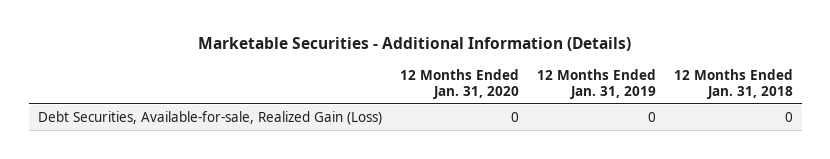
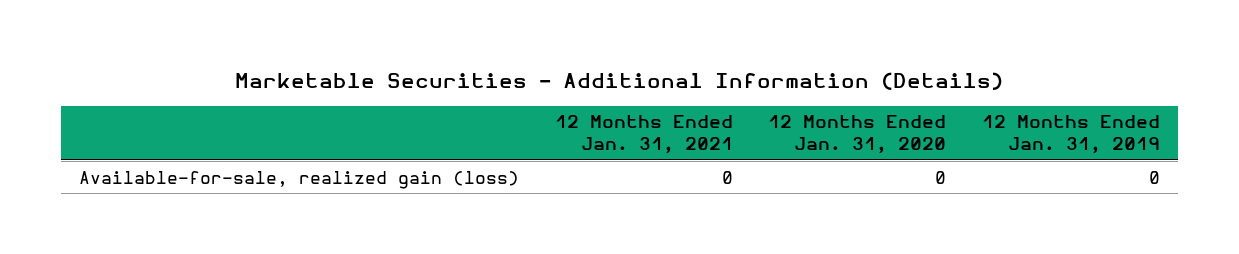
[673,69,793,100] 12 Months Ended Jan. 31, 2018 -> none
none -> [554,115,733,155] 12 Months Ended Jan. 31, 2021
[37,111,382,126] Debt Securities, Available-for-sale, Realized Gain (Loss) -> [78,170,519,189] Available-for-sale, realized gain (loss)

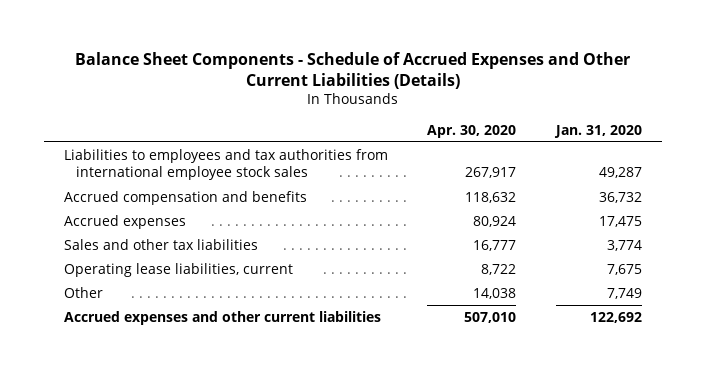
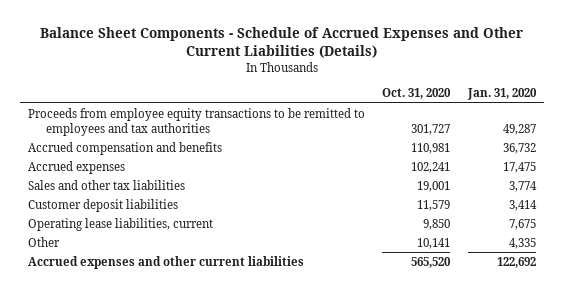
[427,124,517,138] Apr. 30, 2020 -> none
none -> [382,88,452,100] Oct. 31, 2020
[63,148,388,181] Liabilities to employees and tax authorities from international employee stock sales -> [28,107,366,136] Proceeds from employee equity transactions to be remitted to employees and tax authorities
none -> [28,198,179,212] Customer deposit liabilities
[606,287,642,299] 7,749 -> [508,237,536,249] 4,335

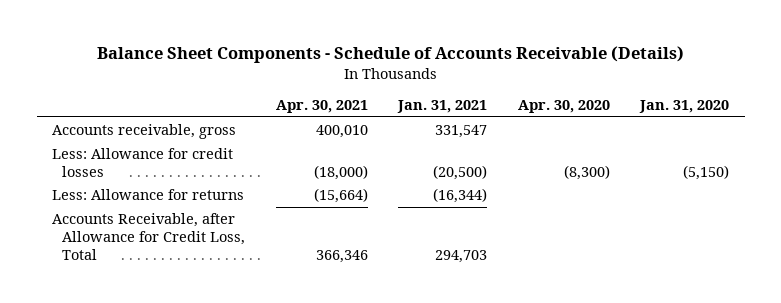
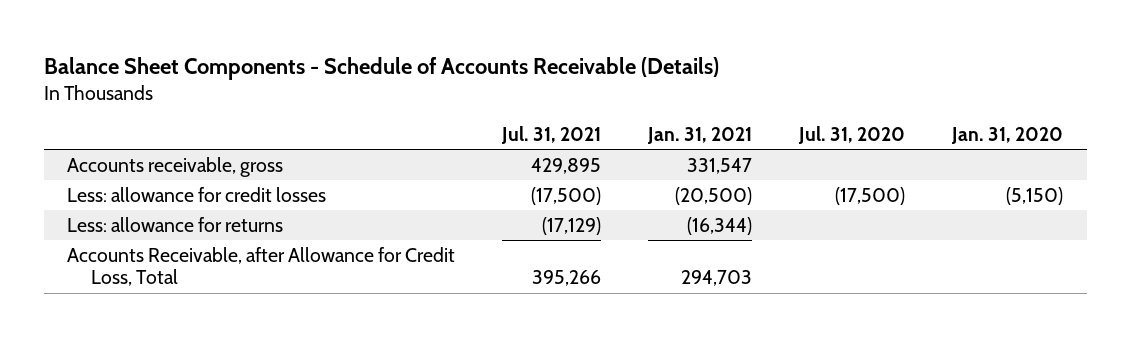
[275,100,368,114] Apr. 30, 2021 -> none
[517,100,610,114] Apr. 30, 2020 -> none
none -> [501,125,602,144] Jul. 31, 2021
none -> [798,125,906,144] Jul. 31, 2020
[51,147,233,177] Less: Allowance for credit losses -> [67,186,327,202] Less: allowance for credit losses
[51,188,244,200] Less: Allowance for returns -> [67,216,284,232] Less: allowance for returns

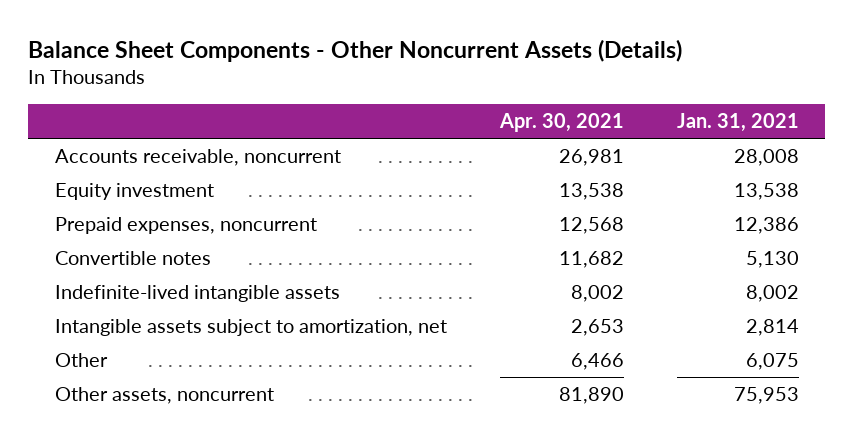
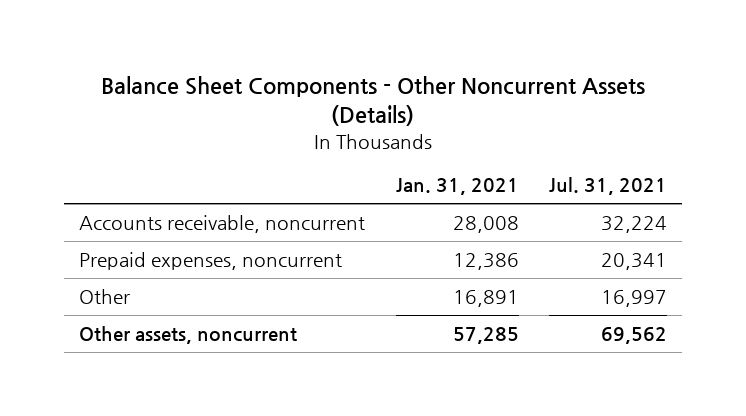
[498,112,624,132] Apr. 30, 2021 -> none
none -> [548,177,667,196] Jul. 31, 2021
[54,183,214,201] Equity investment -> none
[54,251,211,266] Convertible notes -> none
[54,285,340,303] Indefinite-lived intangible assets -> none
[54,319,447,337] Intangible assets subject to amortization, net -> none
[745,353,799,371] 6,075 -> [452,290,519,308] 16,891
[733,387,799,405] 75,953 -> [452,327,519,345] 57,285

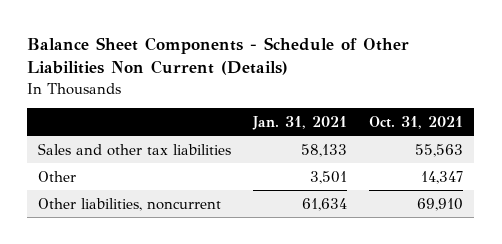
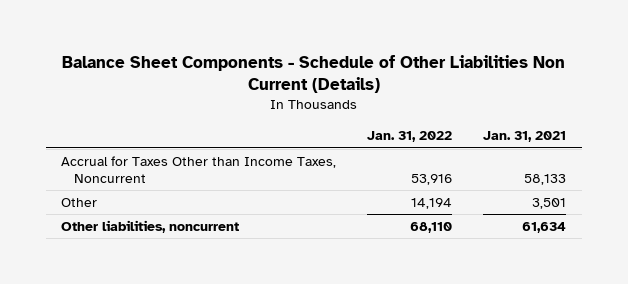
[369,115,464,129] Oct. 31, 2021 -> none
none -> [367,131,453,143] Jan. 31, 2022
[38,142,232,156] Sales and other tax liabilities -> [61,155,337,183] Accrual for Taxes Other than Income Taxes, Noncurrent

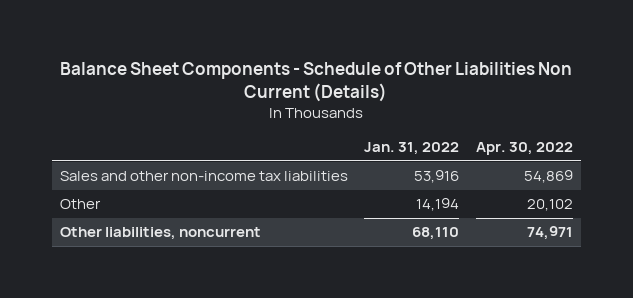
[483,131,567,143] Jan. 31, 2021 -> none
none -> [475,142,573,156] Apr. 30, 2022
[61,155,337,183] Accrual for Taxes Other than Income Taxes, Noncurrent -> [59,171,348,182] Sales and other non-income tax liabilities

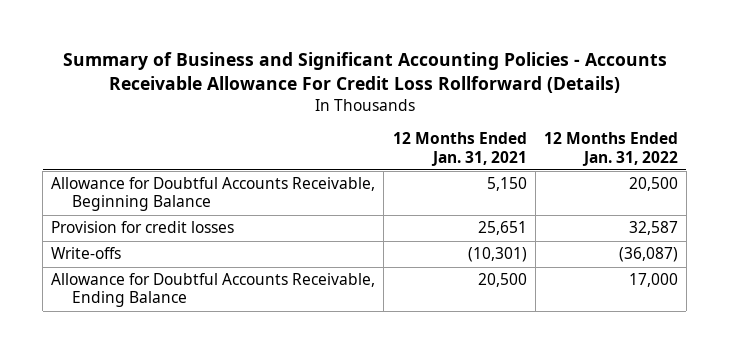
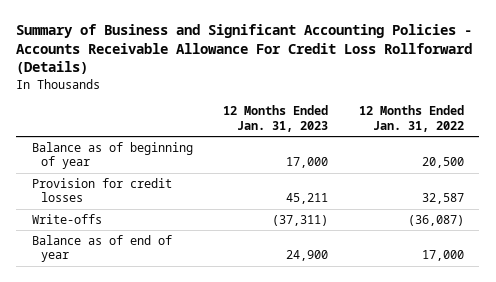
[392,132,527,166] 12 Months Ended Jan. 31, 2021 -> none
none -> [223,105,329,133] 12 Months Ended Jan. 31, 2023
[51,177,376,212] Allowance for Doubtful Accounts Receivable, Beginning Balance -> [31,141,193,170] Balance as of beginning of year
[51,273,376,308] Allowance for Doubtful Accounts Receivable, Ending Balance -> [31,234,172,263] Balance as of end of year

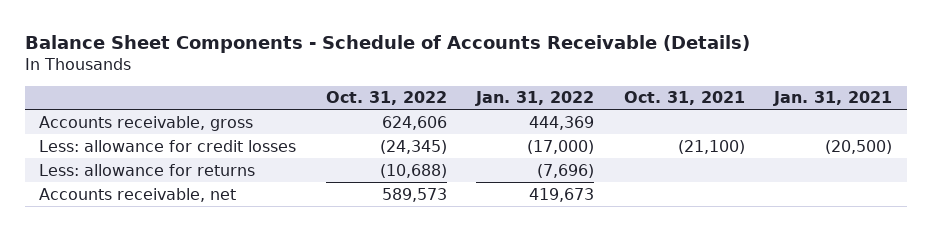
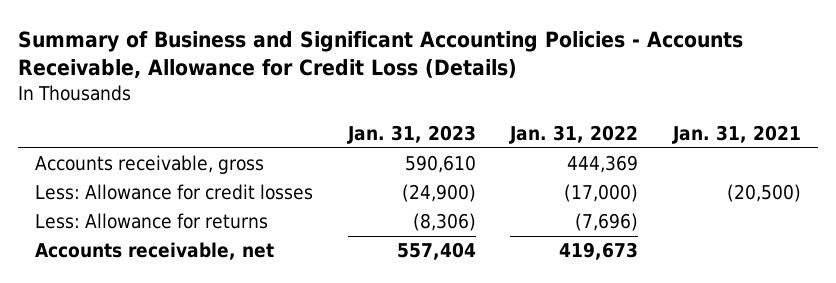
[24,34,750,53] Balance Sheet Components - Schedule of Accounts Receivable (Details) -> [17,30,743,79] Summary of Business and Significant Accounting Policies - Accounts Receivable, Allowance for Credit Loss (Details)
[325,91,447,106] Oct. 31, 2022 -> none
[623,91,745,106] Oct. 31, 2021 -> none
none -> [346,124,476,144] Jan. 31, 2023
[39,139,297,152] Less: allowance for credit losses -> [35,184,314,201] Less: Allowance for credit losses
[39,163,256,176] Less: allowance for returns -> [35,213,269,230] Less: Allowance for returns

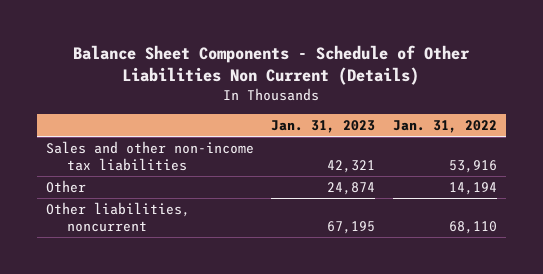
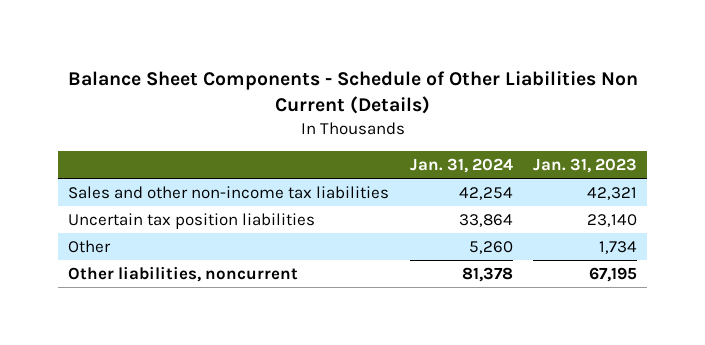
[393,120,498,134] Jan. 31, 2022 -> none
none -> [409,158,513,174] Jan. 31, 2024
none -> [68,212,316,229] Uncertain tax position liabilities
[327,181,376,195] 24,874 -> [598,240,637,254] 1,734

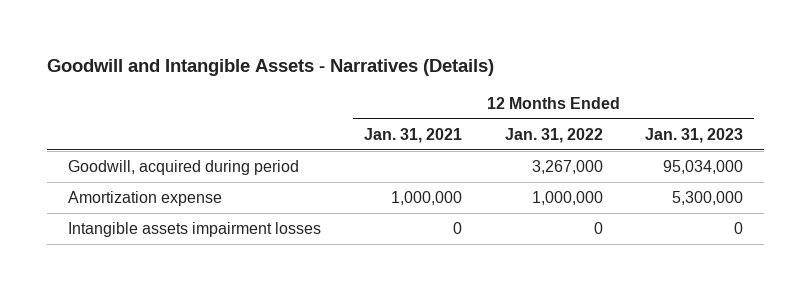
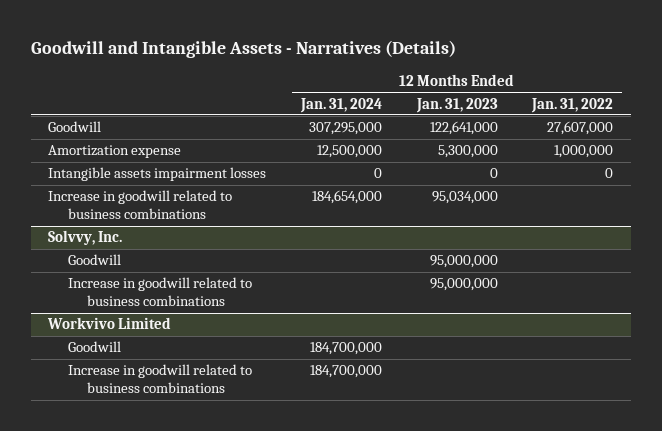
[363,127,462,143] Jan. 31, 2021 -> none
none -> [299,97,382,113] Jan. 31, 2024
[68,159,300,175] Goodwill, acquired during period -> none
none -> [48,121,102,133] Goodwill
none -> [48,190,233,220] Increase in goodwill related to business combinations
none -> [48,230,123,246] Solvvy, Inc.
none -> [67,254,121,266] Goodwill
none -> [67,277,252,307] Increase in goodwill related to business combinations
none -> [47,317,172,330] Workvivo Limited
none -> [67,341,121,353] Goodwill
none -> [67,364,252,394] Increase in goodwill related to business combinations

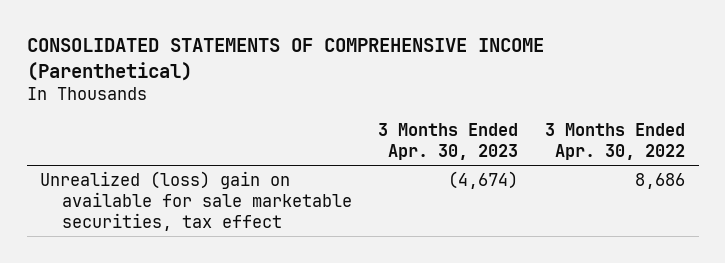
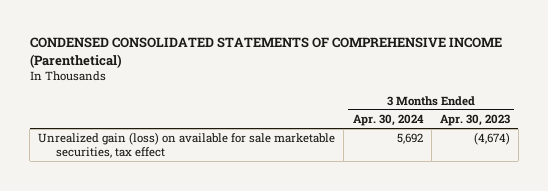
[26,38,544,81] CONSOLIDATED STATEMENTS OF COMPREHENSIVE INCOME (Parenthetical) -> [29,37,502,68] CONDENSED CONSOLIDATED STATEMENTS OF COMPREHENSIVE INCOME (Parenthetical)
[545,123,686,161] 3 Months Ended Apr. 30, 2022 -> none
none -> [352,113,424,126] Apr. 30, 2024
[40,171,352,231] Unrealized (loss) gain on available for sale marketable securities, tax effect -> [38,132,336,159] Unrealized gain (loss) on available for sale marketable securities, tax effect

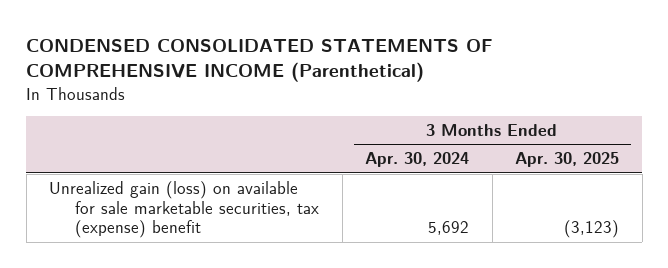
[439,113,510,126] Apr. 30, 2023 -> none
none -> [515,152,620,168] Apr. 30, 2025
[38,132,336,159] Unrealized gain (loss) on available for sale marketable securities, tax effect -> [49,180,320,239] Unrealized gain (loss) on available for sale marketable securities, tax (expense) benefit

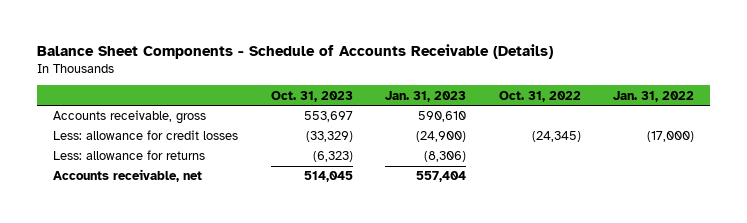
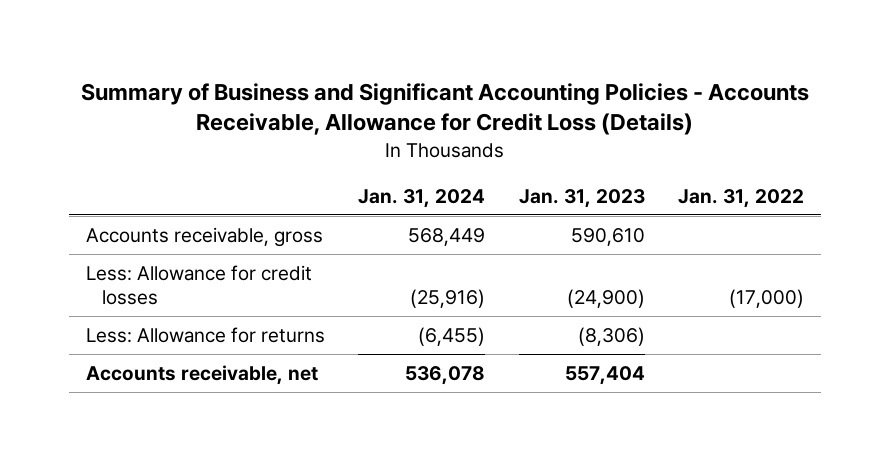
[36,44,553,60] Balance Sheet Components - Schedule of Accounts Receivable (Details) -> [80,82,809,136] Summary of Business and Significant Accounting Policies - Accounts Receivable, Allowance for Credit Loss (Details)
[270,90,353,102] Oct. 31, 2023 -> none
[498,90,581,102] Oct. 31, 2022 -> none
none -> [358,188,486,208] Jan. 31, 2024
[52,130,238,141] Less: allowance for credit losses -> [85,265,312,305] Less: Allowance for credit losses
[52,150,205,161] Less: allowance for returns -> [85,327,325,344] Less: Allowance for returns

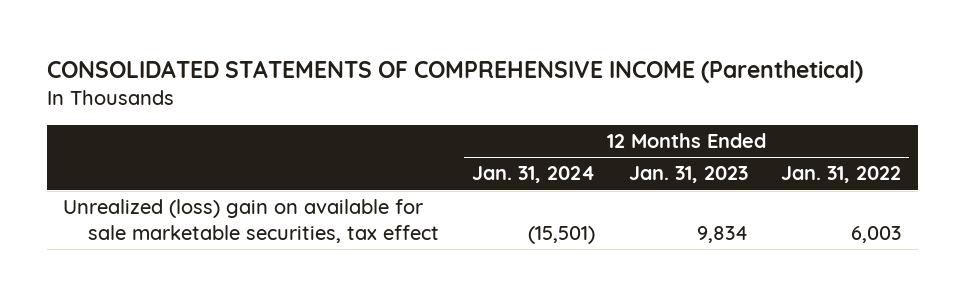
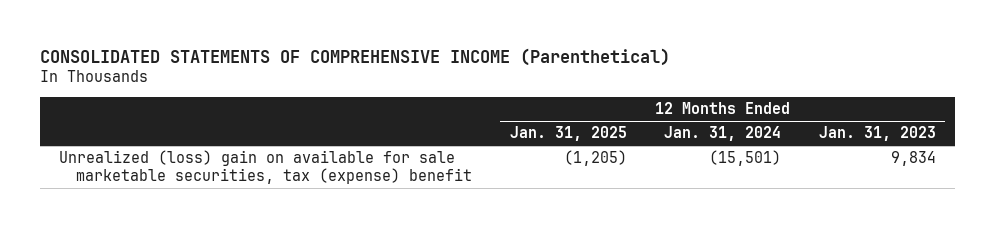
[780,166,901,184] Jan. 31, 2022 -> none
none -> [509,126,627,142] Jan. 31, 2025
[63,199,439,243] Unrealized (loss) gain on available for sale marketable securities, tax effect -> [58,150,472,185] Unrealized (loss) gain on available for sale marketable securities, tax (expense) benefit

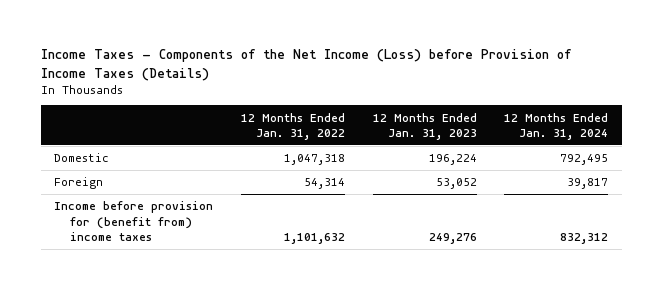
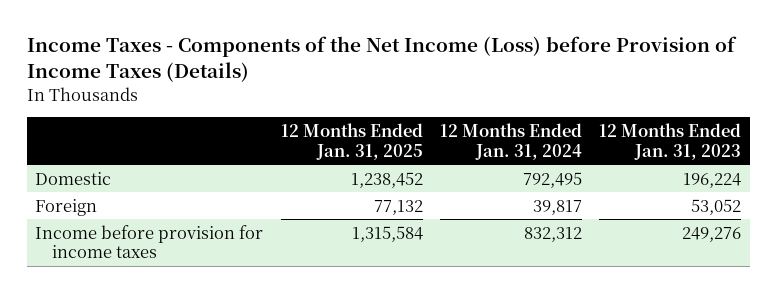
[240,112,345,141] 12 Months Ended Jan. 31, 2022 -> none
none -> [280,123,423,160] 12 Months Ended Jan. 31, 2025
[54,201,214,241] Income before provision for (benefit from) income taxes -> [35,224,264,259] Income before provision for income taxes

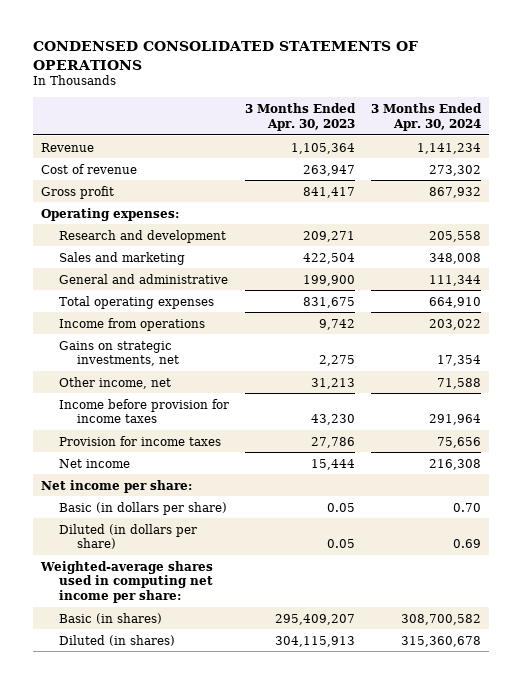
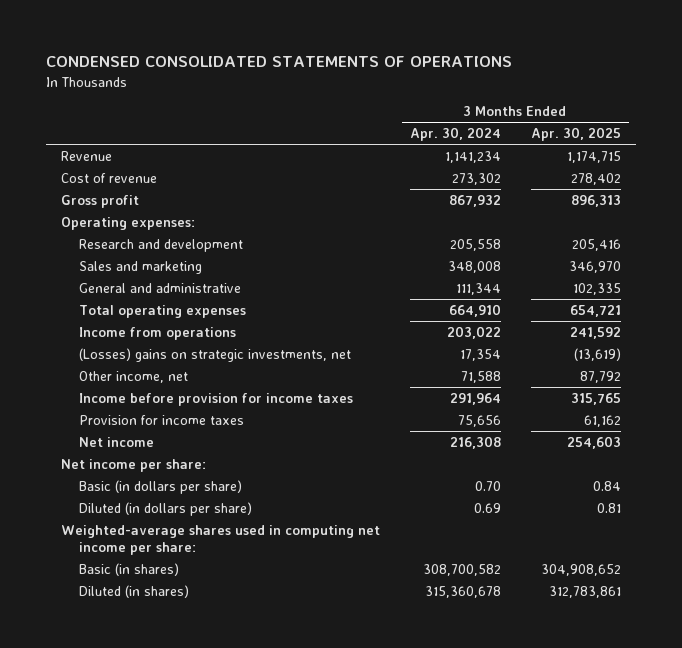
[245,102,357,131] 3 Months Ended Apr. 30, 2023 -> none
none -> [531,127,622,142] Apr. 30, 2025
[59,340,180,367] Gains on strategic investments, net -> [79,347,352,362] (Losses) gains on strategic investments, net

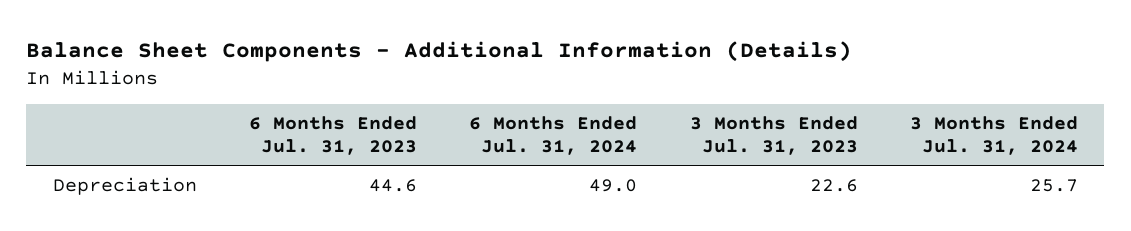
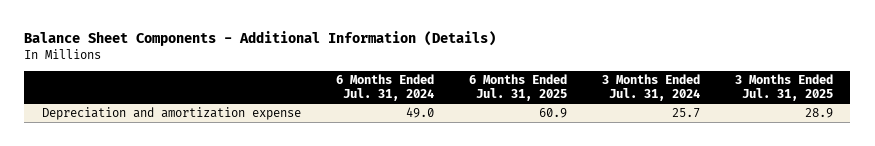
[248,115,417,155] 6 Months Ended Jul. 31, 2023 -> none
[689,115,858,155] 3 Months Ended Jul. 31, 2023 -> none
none -> [468,74,567,102] 6 Months Ended Jul. 31, 2025
none -> [734,74,833,102] 3 Months Ended Jul. 31, 2025
[52,177,197,196] Depreciation -> [41,107,301,121] Depreciation and amortization expense

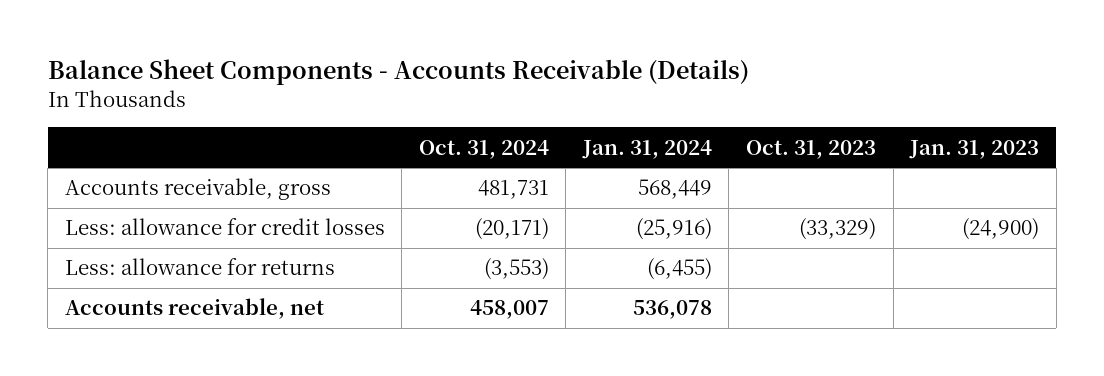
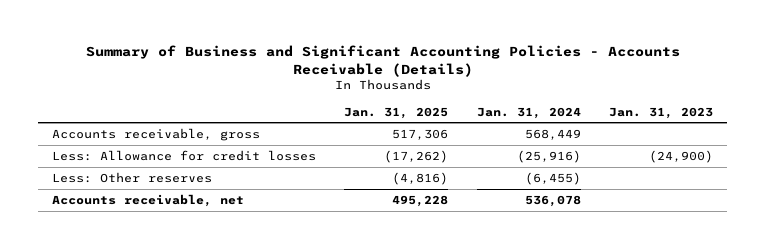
[47,59,749,86] Balance Sheet Components - Accounts Receivable (Details) -> [85,45,680,77] Summary of Business and Significant Accounting Policies - Accounts Receivable (Details)
[418,139,549,159] Oct. 31, 2024 -> none
[746,139,877,159] Oct. 31, 2023 -> none
none -> [344,106,449,119] Jan. 31, 2025
[64,218,385,236] Less: allowance for credit losses -> [52,149,317,161] Less: Allowance for credit losses
[64,258,335,276] Less: allowance for returns -> [52,171,213,183] Less: Other reserves

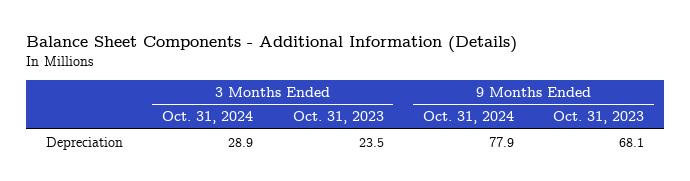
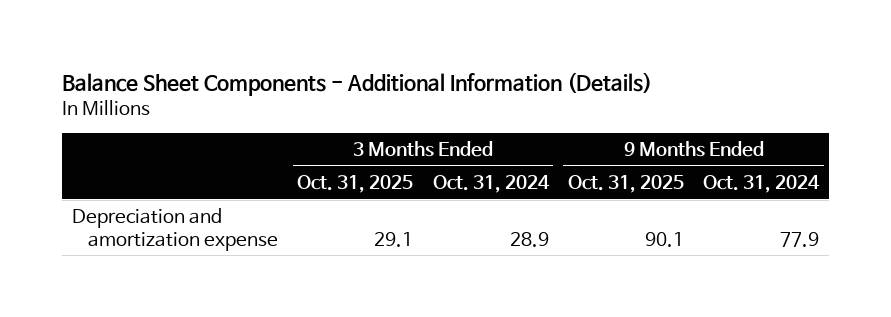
[292,111,384,125] Oct. 31, 2023 -> none
[553,111,645,125] Oct. 31, 2023 -> none
none -> [297,174,414,193] Oct. 31, 2025
none -> [567,174,684,193] Oct. 31, 2025
[45,137,123,151] Depreciation -> [71,207,279,251] Depreciation and amortization expense

